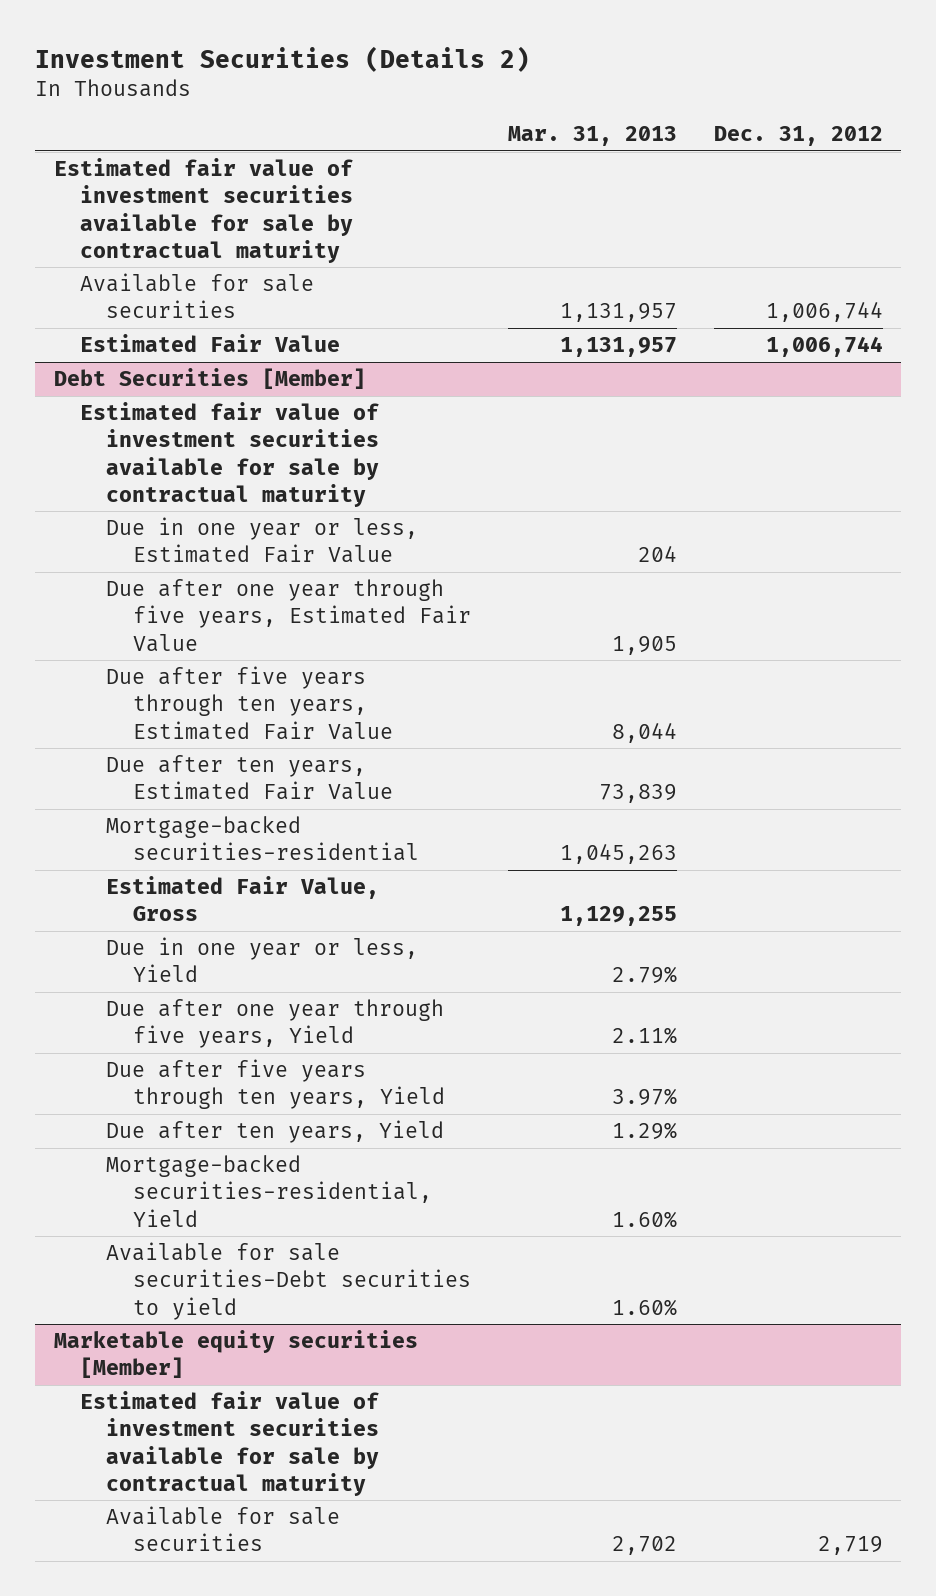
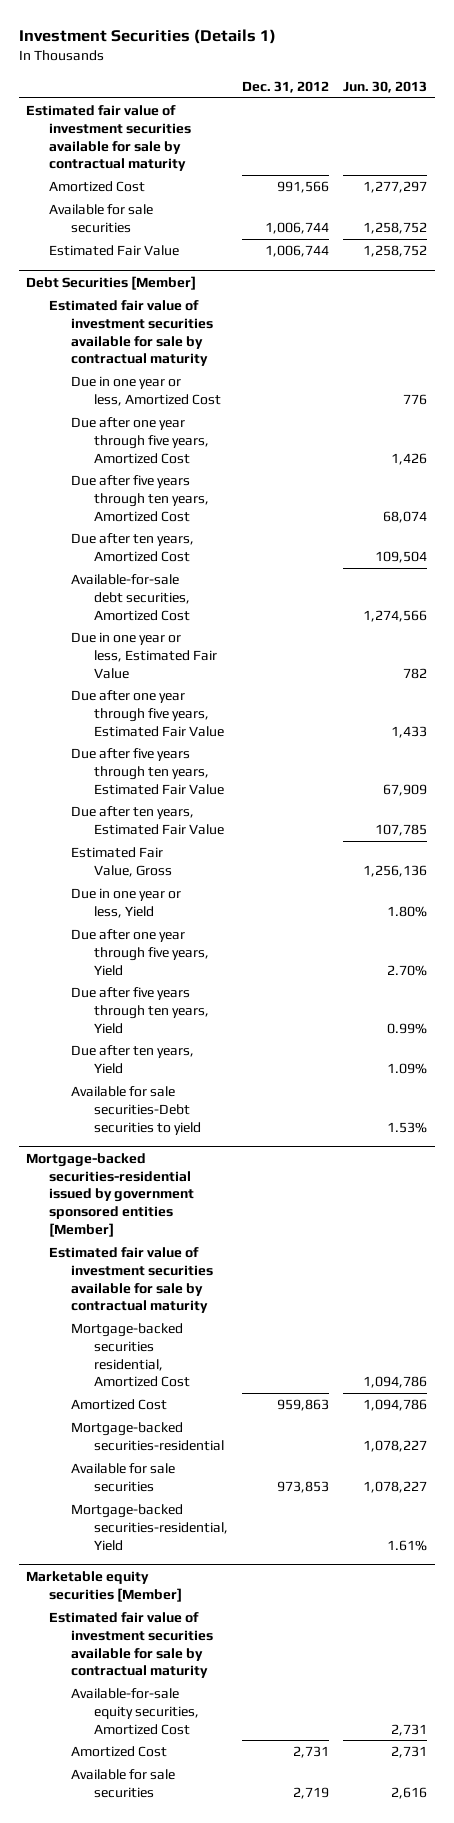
[35,45,531,72] Investment Securities (Details 2) -> [19,29,277,45] Investment Securities (Details 1)
[507,125,677,146] Mar. 31, 2013 -> none
none -> [343,80,428,93] Jun. 30, 2013
none -> [48,181,145,193] Amortized Cost
none -> [71,376,221,406] Due in one year or less, Amortized Cost
none -> [71,417,209,464] Due after one year through five years, Amortized Cost
none -> [71,475,209,522] Due after five years through ten years, Amortized Cost
none -> [71,533,195,562] Due after ten years, Amortized Cost
none -> [71,574,190,621] Available-for-sale debt securities, Amortized Cost
[106,816,419,862] Mortgage-backed securities-residential -> none
[106,1155,432,1227] Mortgage-backed securities-residential, Yield -> none
none -> [26,1153,194,1237] Mortgage-backed securities-residential issued by government sponsored entities [Member]
none -> [48,1247,214,1314] Estimated fair value of investment securities available for sale by contractual maturity
none -> [71,1323,190,1388] Mortgage-backed securities residential, Amortized Cost
none -> [71,1399,168,1411] Amortized Cost
none -> [71,1422,224,1451] Mortgage-backed securities-residential
none -> [71,1463,176,1492] Available for sale securities
none -> [71,1504,228,1551] Mortgage-backed securities-residential, Yield
none -> [71,1688,199,1735] Available-for-sale equity securities, Amortized Cost
none -> [71,1746,168,1758] Amortized Cost

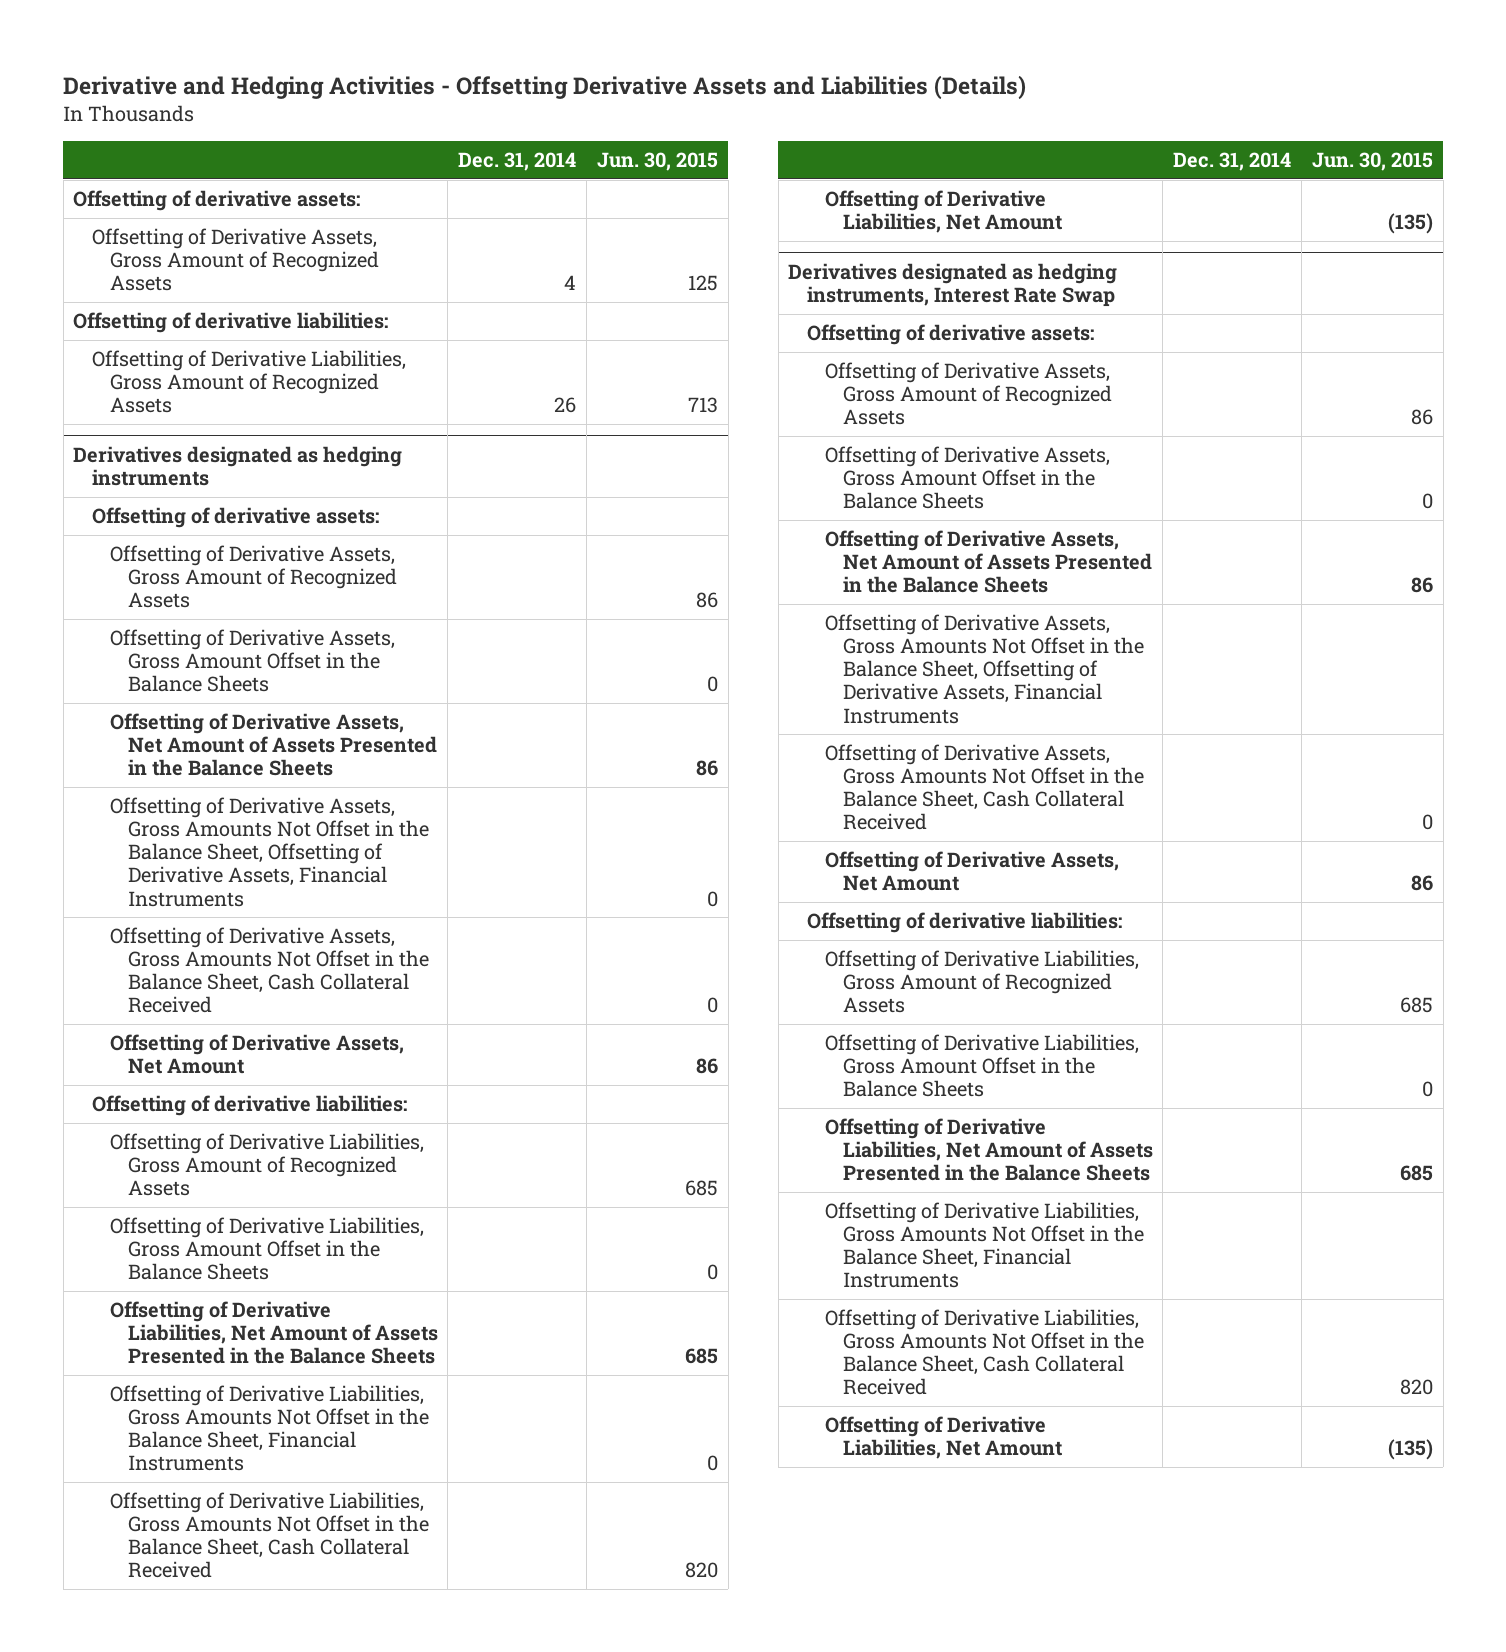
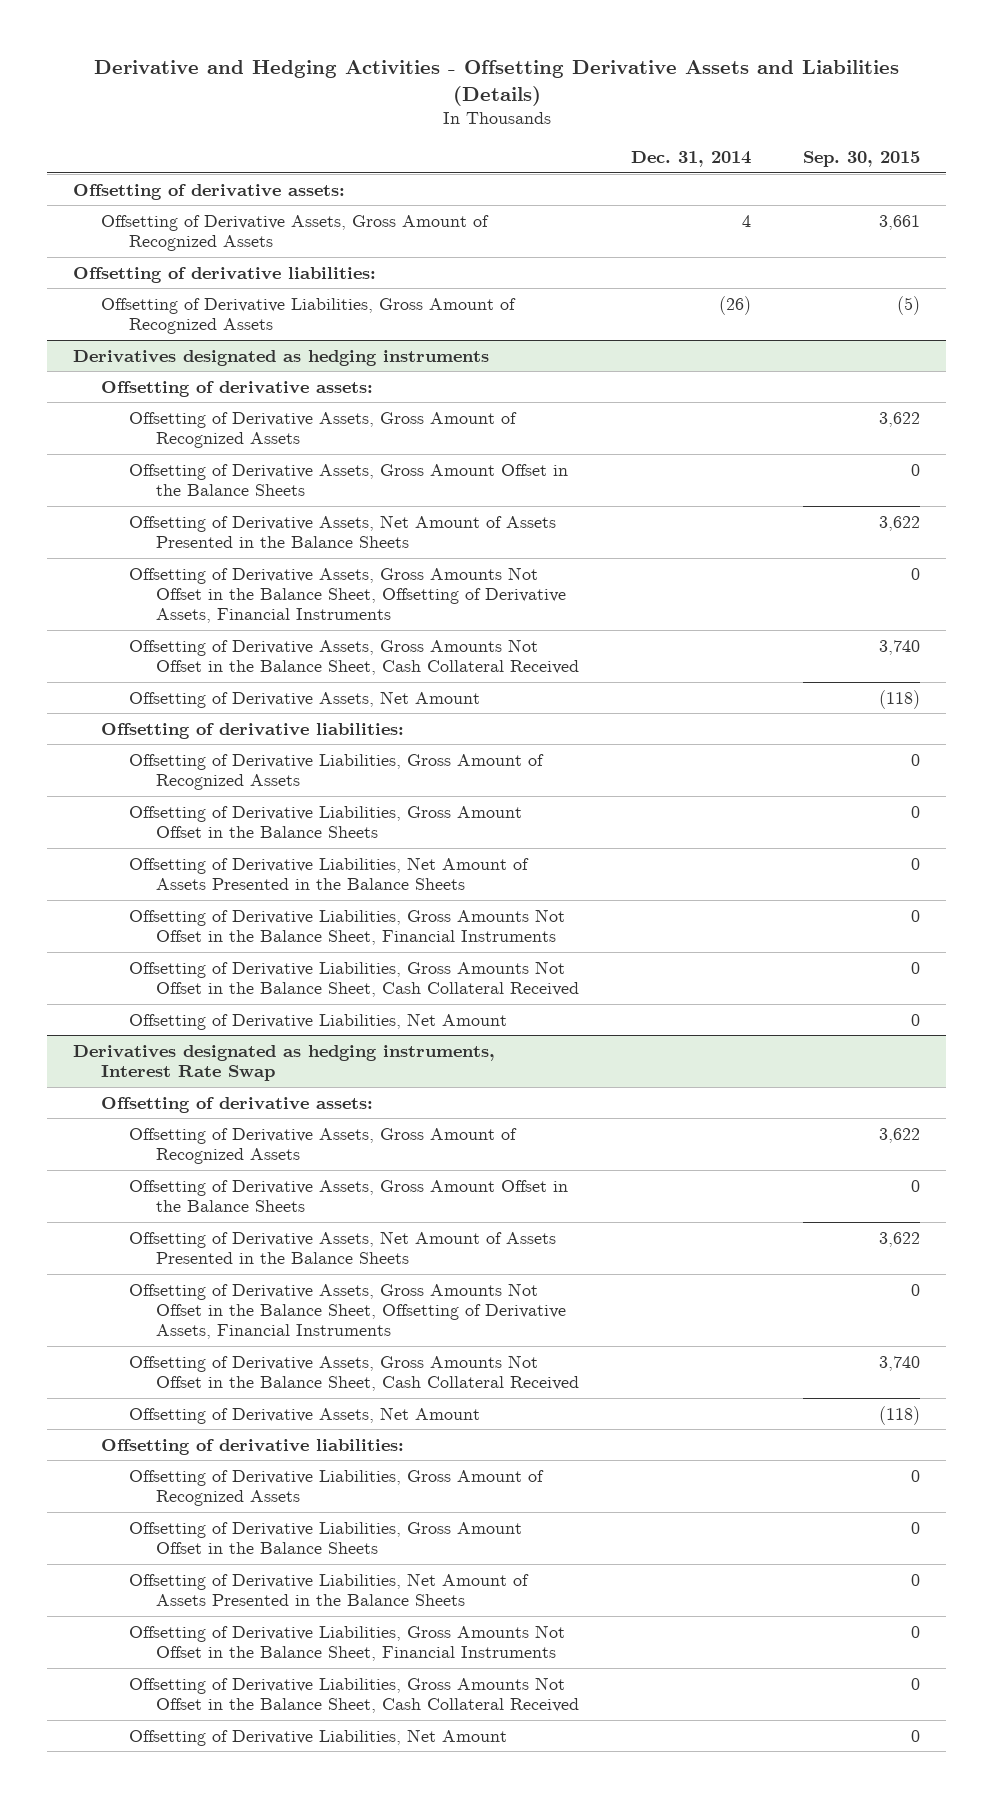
[596,152,718,172] Jun. 30, 2015 -> none
none -> [803,151,921,168] Sep. 30, 2015
[554,397,577,414] 26 -> [719,295,752,315] (26)

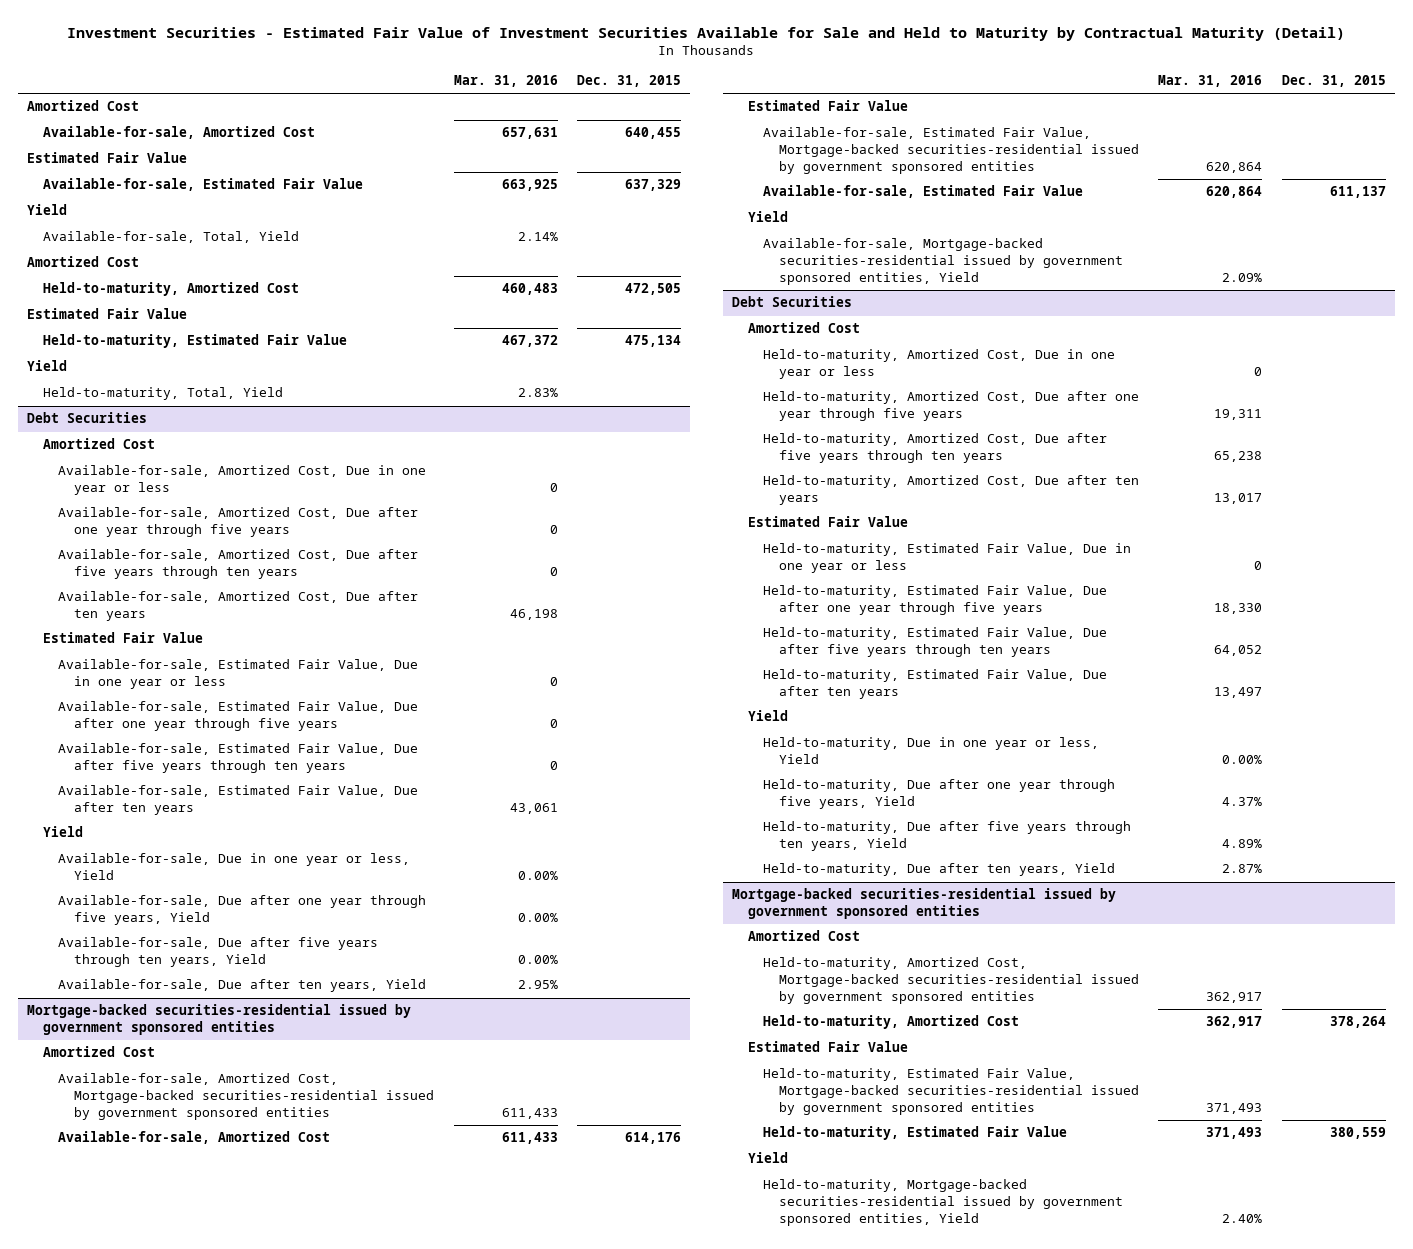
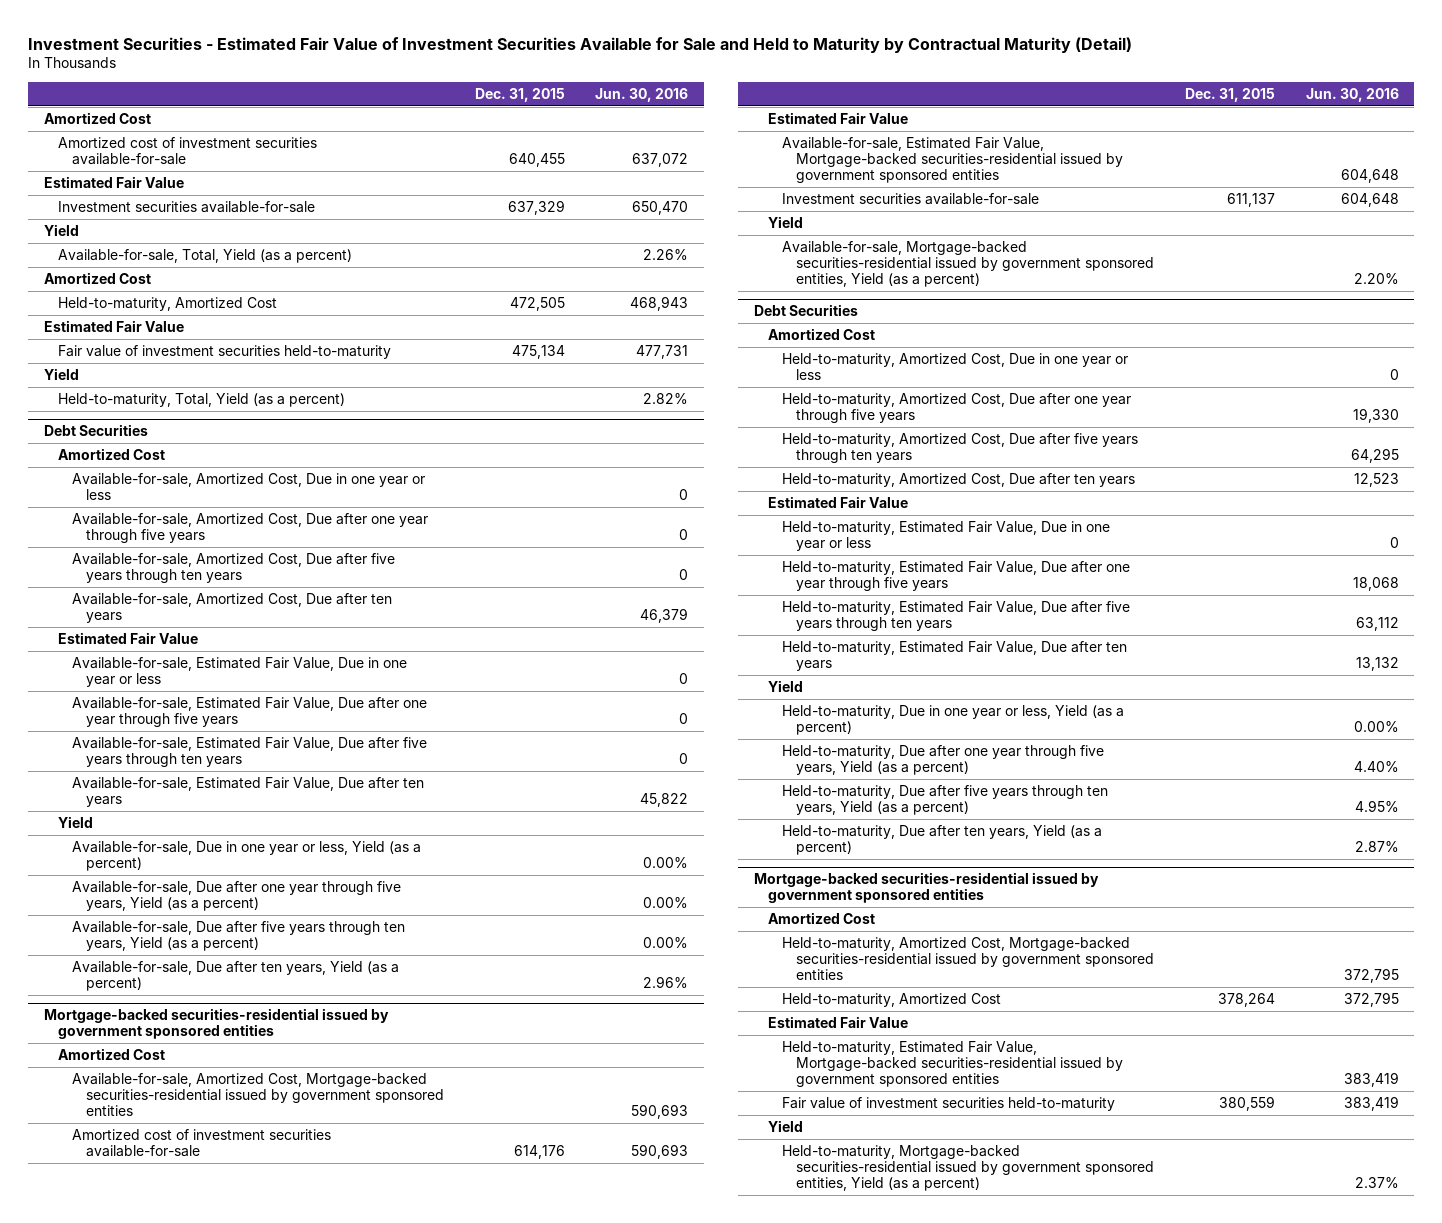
[453,75,558,88] Mar. 31, 2016 -> none
none -> [595,87,689,102] Jun. 30, 2016
[42,126,315,140] Available-for-sale, Amortized Cost -> [57,136,317,165] Amortized cost of investment securities available-for-sale
[42,178,363,192] Available-for-sale, Estimated Fair Value -> [57,200,315,213] Investment securities available-for-sale
[42,231,299,244] Available-for-sale, Total, Yield -> [57,248,352,263] Available-for-sale, Total, Yield (as a percent)
[42,334,347,349] Held-to-maturity, Estimated Fair Value -> [57,344,391,359] Fair value of investment securities held-to-maturity
[42,387,283,401] Held-to-maturity, Total, Yield -> [57,392,345,407] Held-to-maturity, Total, Yield (as a percent)
[58,853,411,880] Available-for-sale, Due in one year or less, Yield -> [71,840,421,871] Available-for-sale, Due in one year or less, Yield (as a percent)
[58,895,427,925] Available-for-sale, Due after one year through five years, Yield -> [71,880,401,911] Available-for-sale, Due after one year through five years, Yield (as a percent)
[58,937,379,967] Available-for-sale, Due after five years through ten years, Yield -> [71,920,405,951] Available-for-sale, Due after five years through ten years, Yield (as a percent)
[58,979,427,993] Available-for-sale, Due after ten years, Yield -> [71,960,399,991] Available-for-sale, Due after ten years, Yield (as a percent)
[58,1131,331,1145] Available-for-sale, Amortized Cost -> [71,1128,331,1157] Amortized cost of investment securities available-for-sale
[763,185,1084,199] Available-for-sale, Estimated Fair Value -> [781,192,1039,205] Investment securities available-for-sale
[763,238,1123,285] Available-for-sale, Mortgage-backed securities-residential issued by government sponsored entities, Yield -> [781,240,1154,288] Available-for-sale, Mortgage-backed securities-residential issued by government sponsored entities, Yield (as a percent)
[763,737,1100,764] Held-to-maturity, Due in one year or less, Yield -> [781,704,1124,735] Held-to-maturity, Due in one year or less, Yield (as a percent)
[763,779,1116,809] Held-to-maturity, Due after one year through five years, Yield -> [781,744,1104,775] Held-to-maturity, Due after one year through five years, Yield (as a percent)
[763,821,1132,851] Held-to-maturity, Due after five years through ten years, Yield -> [781,784,1108,815] Held-to-maturity, Due after five years through ten years, Yield (as a percent)
[763,863,1116,877] Held-to-maturity, Due after ten years, Yield -> [781,824,1102,855] Held-to-maturity, Due after ten years, Yield (as a percent)
[763,1126,1068,1141] Held-to-maturity, Estimated Fair Value -> [781,1096,1115,1111] Fair value of investment securities held-to-maturity
[763,1179,1123,1226] Held-to-maturity, Mortgage-backed securities-residential issued by government sponsored entities, Yield -> [781,1144,1154,1192] Held-to-maturity, Mortgage-backed securities-residential issued by government sponsored entities, Yield (as a percent)

